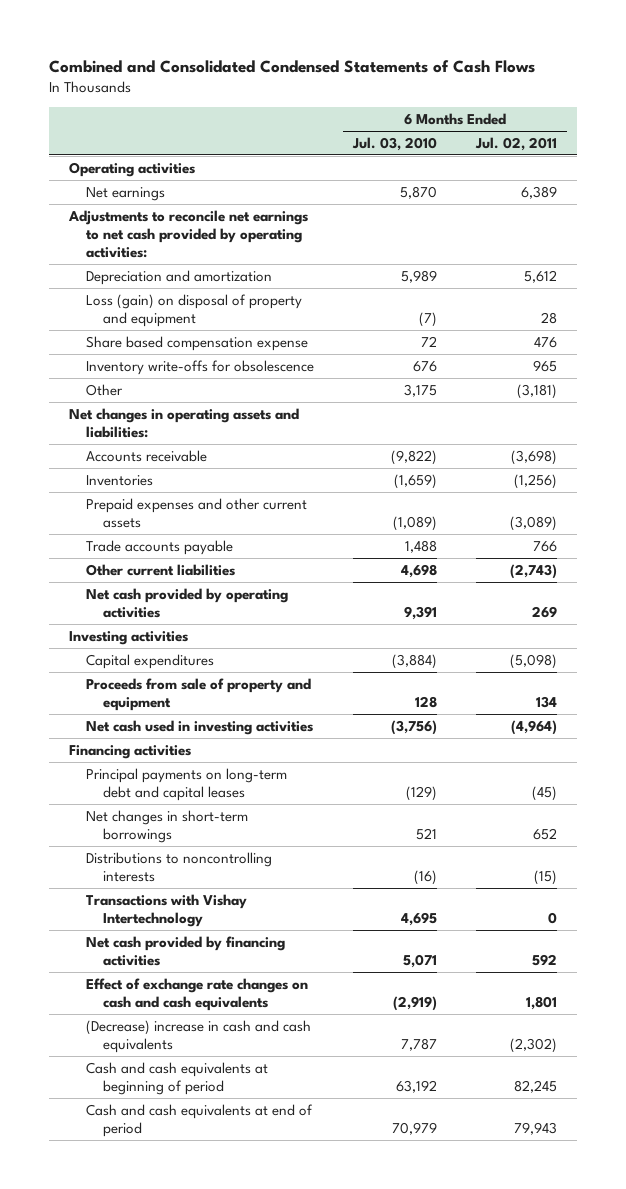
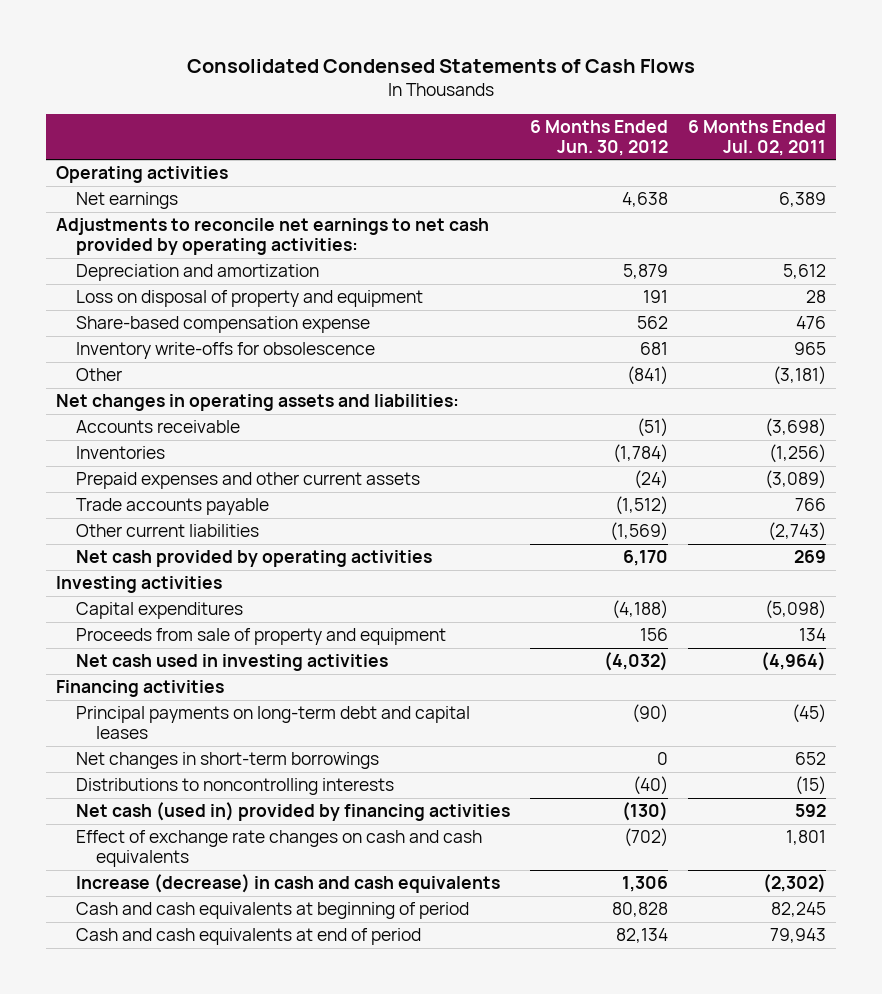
[49,60,536,74] Combined and Consolidated Condensed Statements of Cash Flows -> [186,59,695,74] Consolidated Condensed Statements of Cash Flows
[351,136,437,151] Jul. 03, 2010 -> none
none -> [529,119,668,156] 6 Months Ended Jun. 30, 2012
[85,293,302,327] Loss (gain) on disposal of property and equipment -> [75,290,423,308] Loss on disposal of property and equipment
[85,335,308,351] Share based compensation expense -> [75,316,370,334] Share-based compensation expense
[85,893,247,927] Transactions with Vishay Intertechnology -> none
[85,935,285,966] Net cash provided by financing activities -> [75,802,510,822] Net cash (used in) provided by financing activities
[85,1019,311,1053] (Decrease) increase in cash and cash equivalents -> [75,874,500,894] Increase (decrease) in cash and cash equivalents

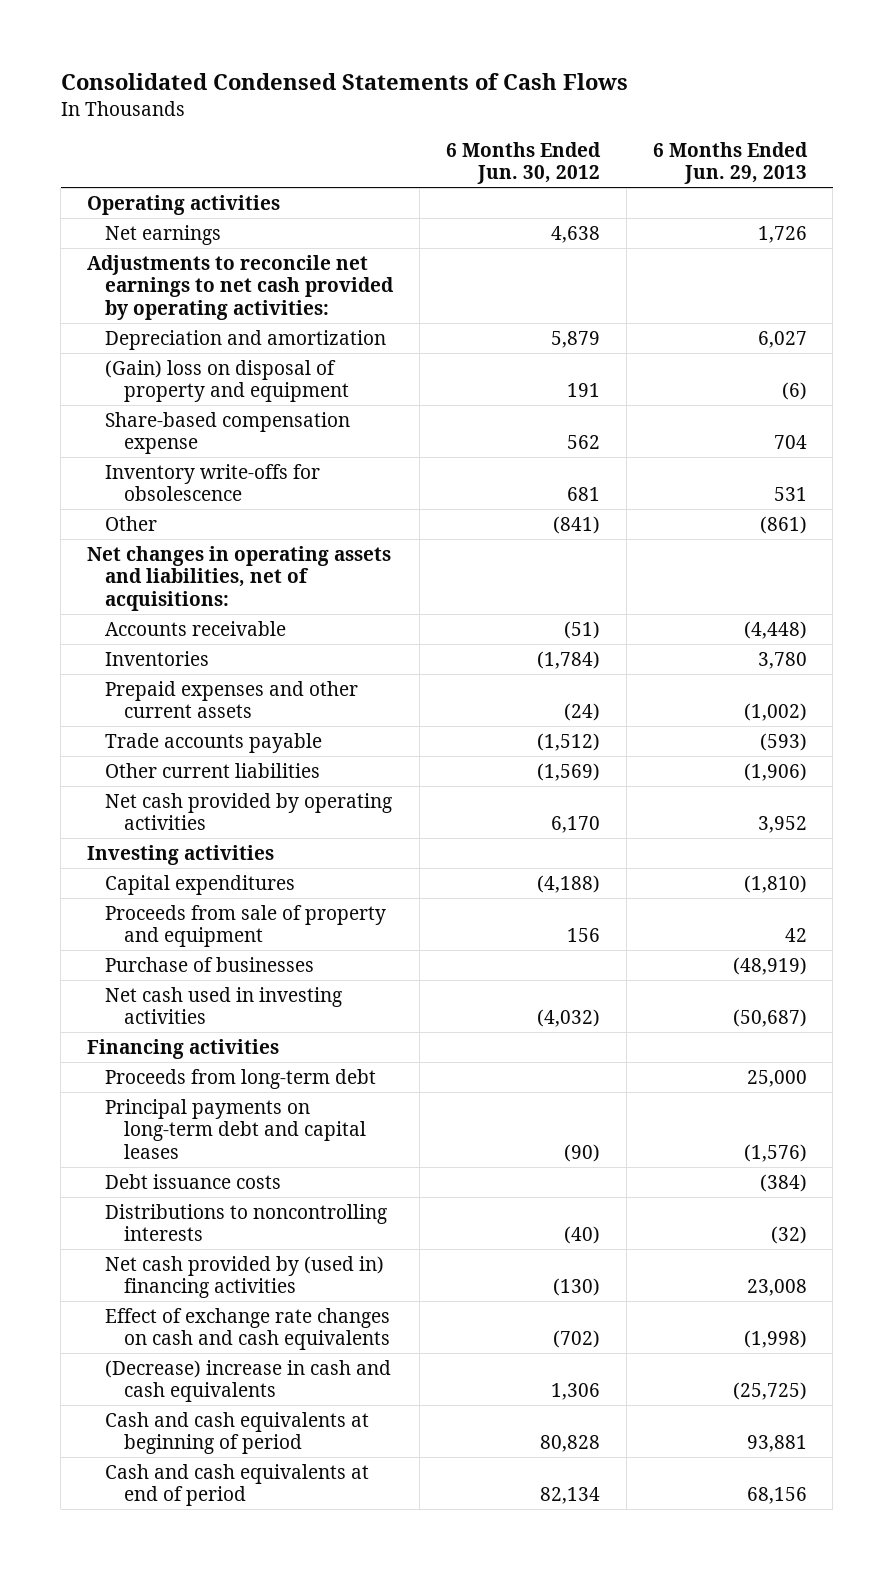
[687,119,826,156] 6 Months Ended Jul. 02, 2011 -> none
none -> [652,141,808,185] 6 Months Ended Jun. 29, 2013
[75,290,423,308] Loss on disposal of property and equipment -> [105,359,349,403] (Gain) loss on disposal of property and equipment
[56,394,460,412] Net changes in operating assets and liabilities: -> [87,545,392,611] Net changes in operating assets and liabilities, net of acquisitions:
none -> [105,956,315,972] Purchase of businesses
none -> [105,1068,377,1089] Proceeds from long-term debt
[75,752,379,770] Net changes in short-term borrowings -> none
none -> [105,1173,282,1189] Debt issuance costs
[75,802,510,822] Net cash (used in) provided by financing activities -> [105,1255,385,1299] Net cash provided by (used in) financing activities
[75,874,500,894] Increase (decrease) in cash and cash equivalents -> [105,1359,392,1403] (Decrease) increase in cash and cash equivalents

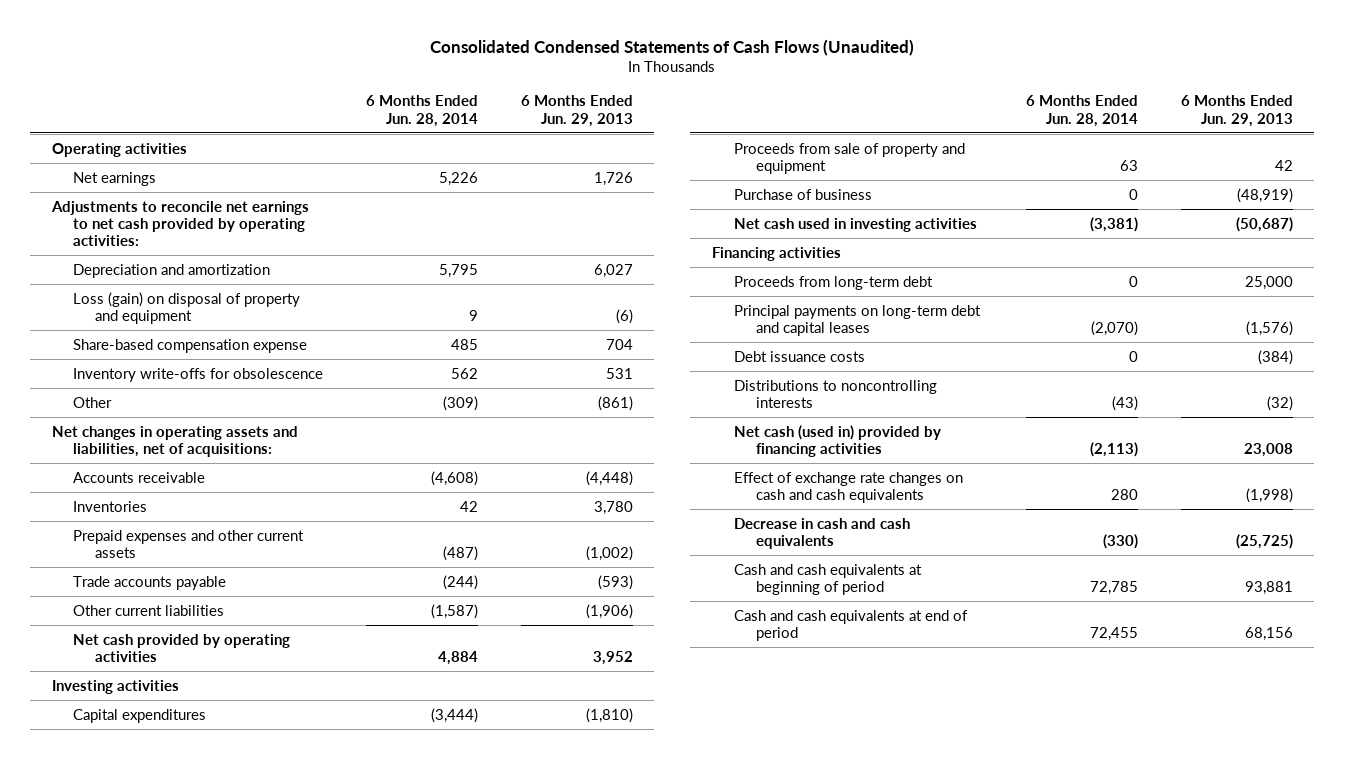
[60,73,628,91] Consolidated Condensed Statements of Cash Flows -> [430,38,915,56] Consolidated Condensed Statements of Cash Flows (Unaudited)
[446,141,602,185] 6 Months Ended Jun. 30, 2012 -> none
none -> [366,95,479,127] 6 Months Ended Jun. 28, 2014
[105,359,349,403] (Gain) loss on disposal of property and equipment -> [73,291,301,324] Loss (gain) on disposal of property and equipment
[105,956,315,972] Purchase of businesses -> [733,188,872,200] Purchase of business
[105,1255,385,1299] Net cash provided by (used in) financing activities -> [733,424,941,457] Net cash (used in) provided by financing activities
[105,1359,392,1403] (Decrease) increase in cash and cash equivalents -> [733,517,910,549] Decrease in cash and cash equivalents

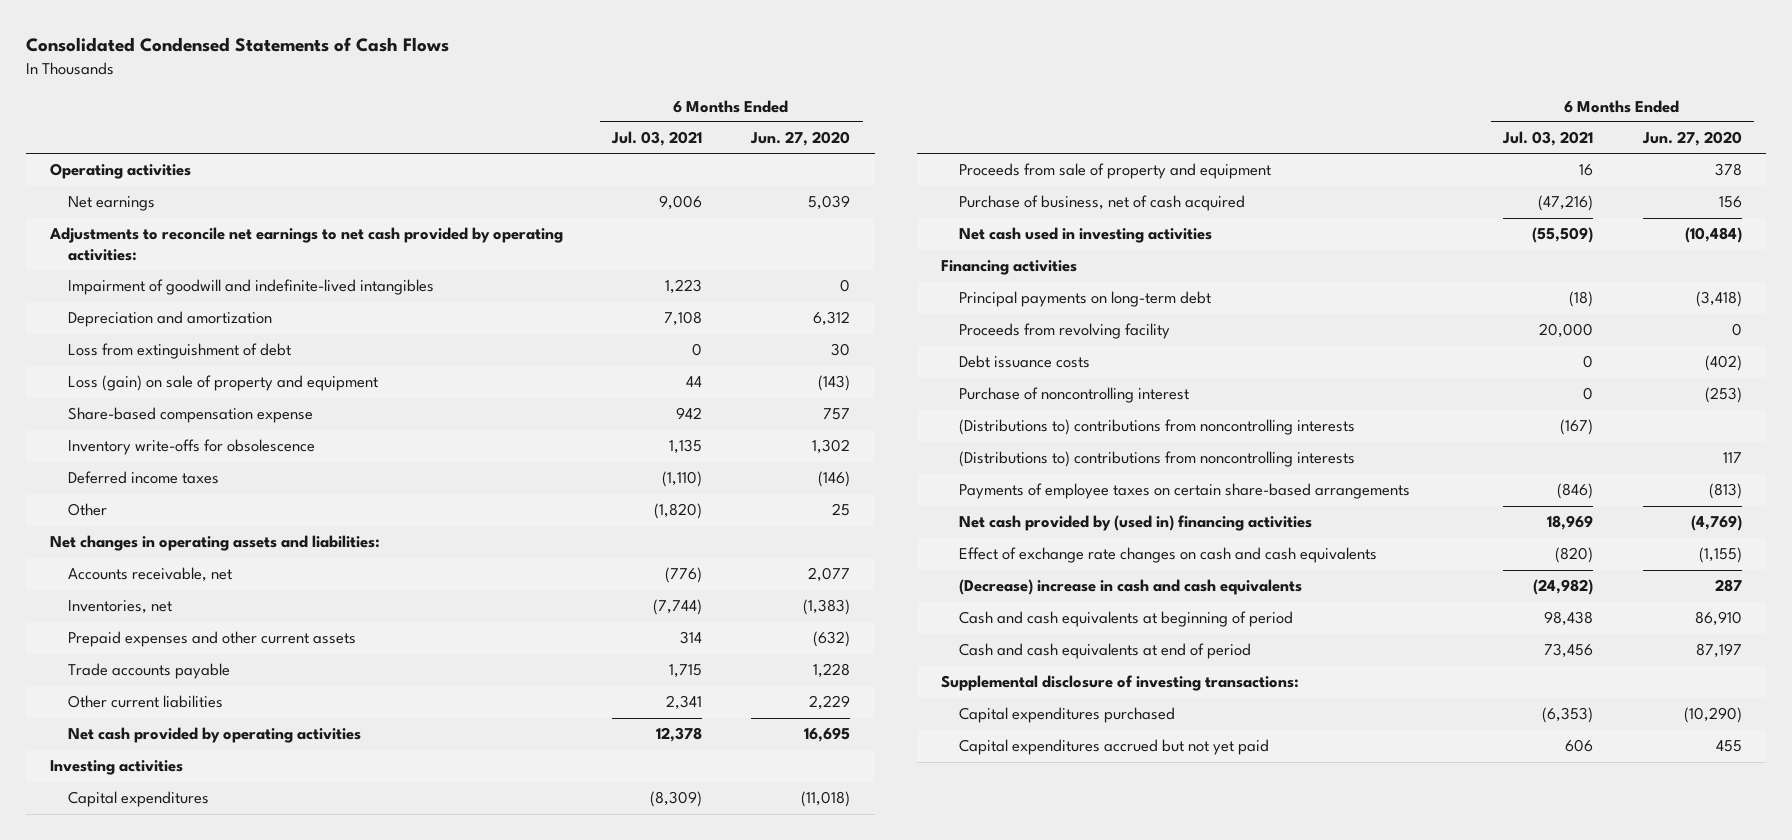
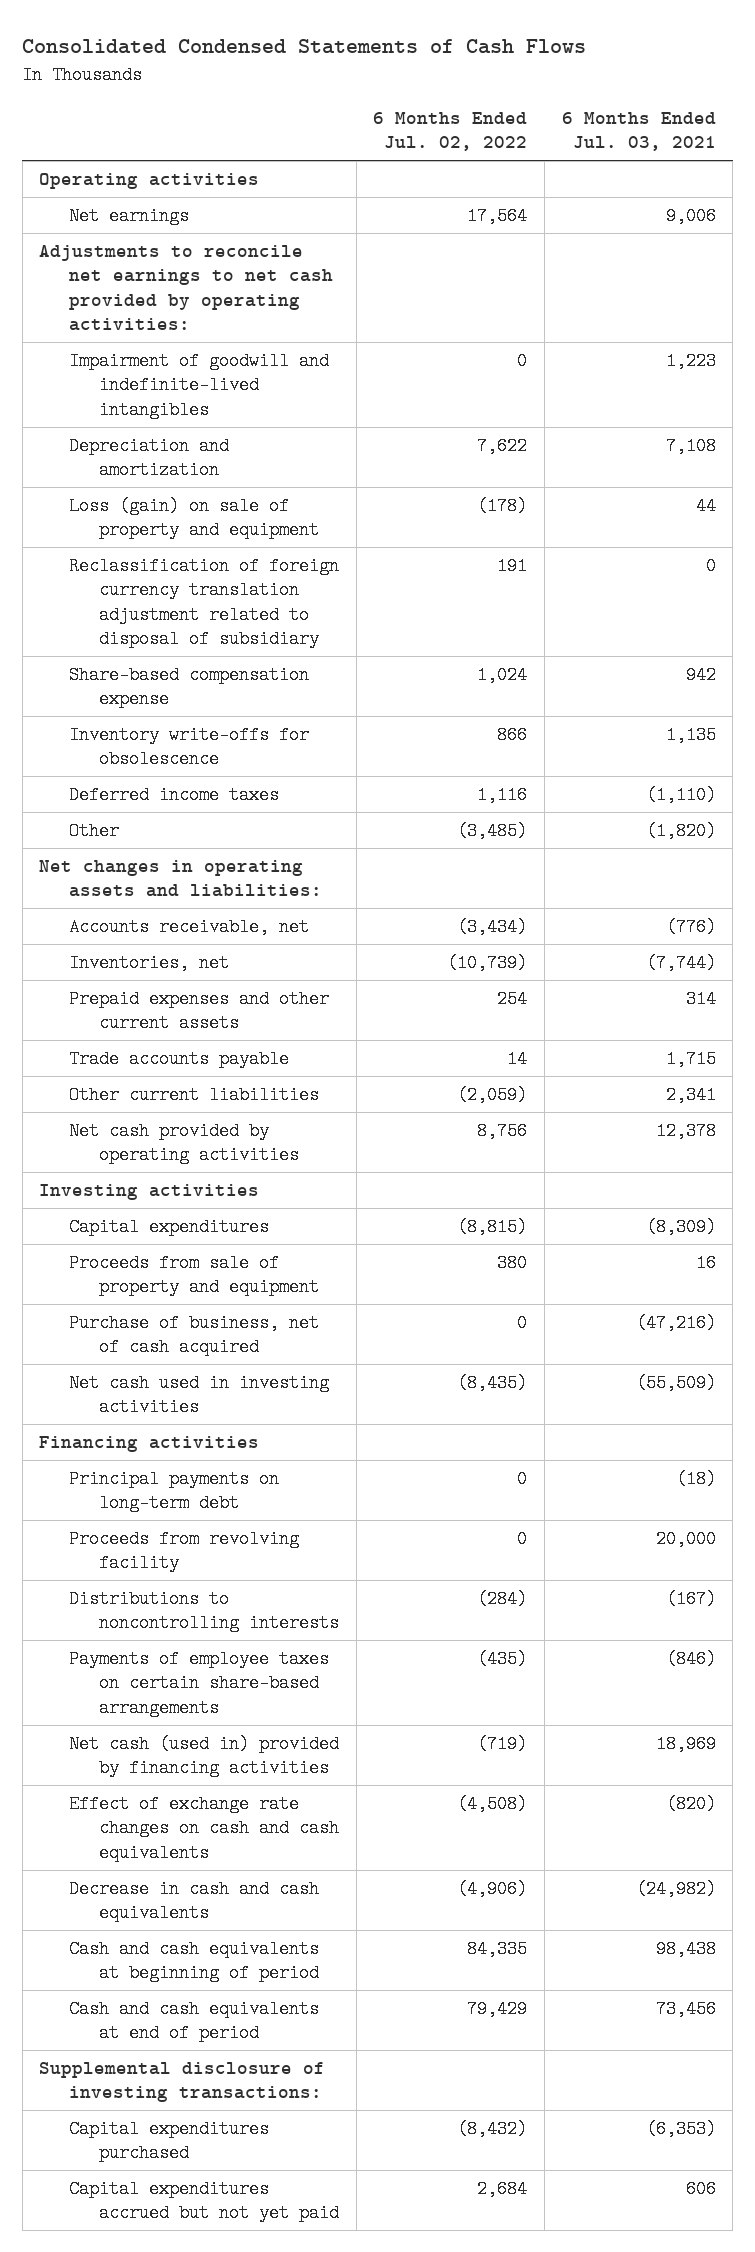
[750,131,851,147] Jun. 27, 2020 -> none
none -> [373,111,528,152] 6 Months Ended Jul. 02, 2022
[68,343,292,360] Loss from extinguishment of debt -> none
none -> [68,557,339,649] Reclassification of foreign currency translation adjustment related to disposal of subsidiary
[959,355,1091,369] Debt issuance costs -> none
[959,387,1190,404] Purchase of noncontrolling interest -> none
[959,451,1356,468] (Distributions to) contributions from noncontrolling interests -> none
[959,419,1356,436] (Distributions to) contributions from noncontrolling interests -> [68,1590,339,1633] Distributions to noncontrolling interests
[959,515,1313,532] Net cash provided by (used in) financing activities -> [68,1735,339,1778] Net cash (used in) provided by financing activities
[959,579,1303,596] (Decrease) increase in cash and cash equivalents -> [68,1880,319,1923] Decrease in cash and cash equivalents

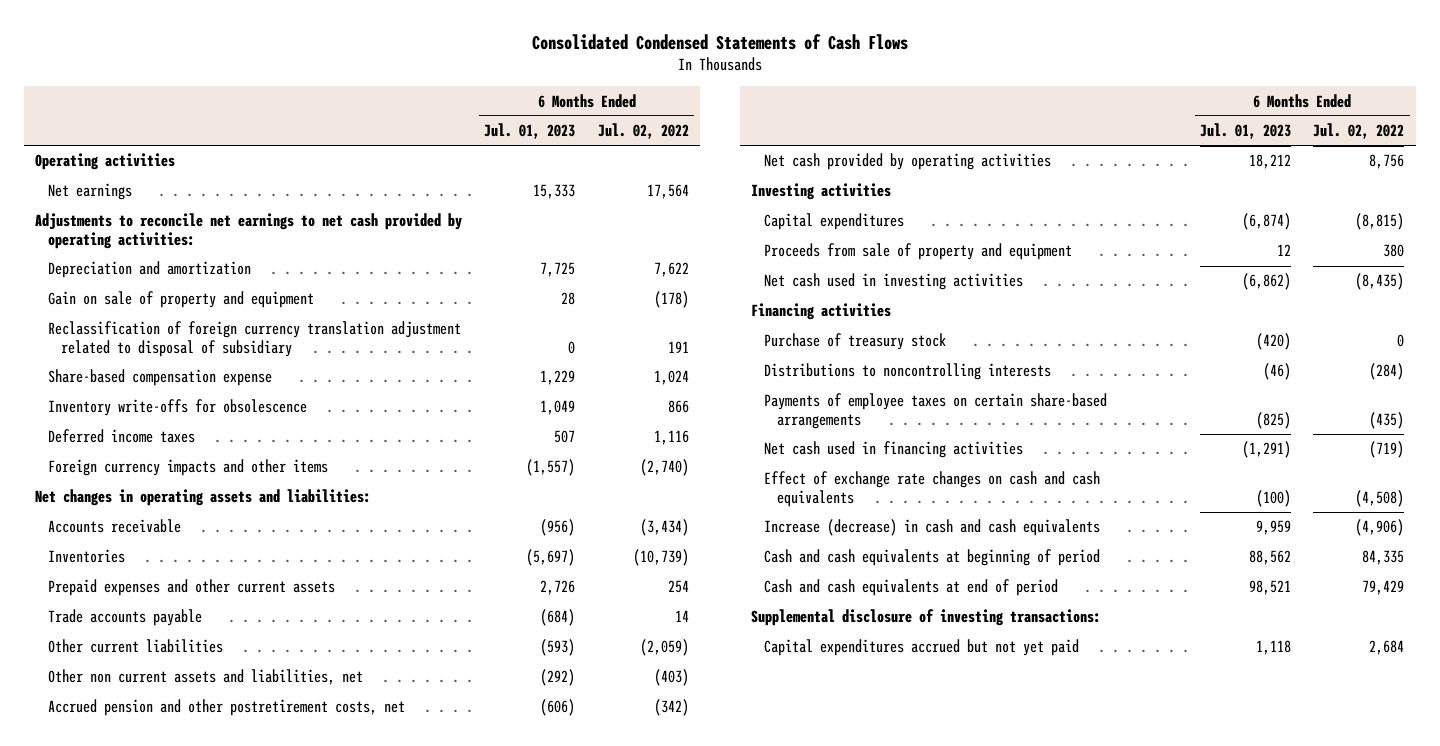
[561,111,716,152] 6 Months Ended Jul. 03, 2021 -> none
none -> [484,123,576,140] Jul. 01, 2023
[68,352,329,419] Impairment of goodwill and indefinite-lived intangibles -> none
[68,497,319,540] Loss (gain) on sale of property and equipment -> [47,291,314,309] Gain on sale of property and equipment
[68,822,119,841] Other -> none
none -> [47,459,328,477] Foreign currency impacts and other items
[68,918,309,937] Accounts receivable, net -> [47,519,181,534] Accounts receivable
[68,954,229,973] Inventories, net -> [47,549,125,564] Inventories
none -> [47,669,363,686] Other non current assets and liabilities, net
none -> [47,699,405,717] Accrued pension and other postretirement costs, net
[68,1314,319,1357] Purchase of business, net of cash acquired -> none
[68,1470,279,1513] Principal payments on long-term debt -> none
[68,1530,299,1573] Proceeds from revolving facility -> none
none -> [763,333,946,351] Purchase of treasury stock
[68,1735,339,1778] Net cash (used in) provided by financing activities -> [763,441,1023,459] Net cash used in financing activities
[68,1880,319,1923] Decrease in cash and cash equivalents -> [763,519,1100,537] Increase (decrease) in cash and cash equivalents
[68,2120,269,2163] Capital expenditures purchased -> none

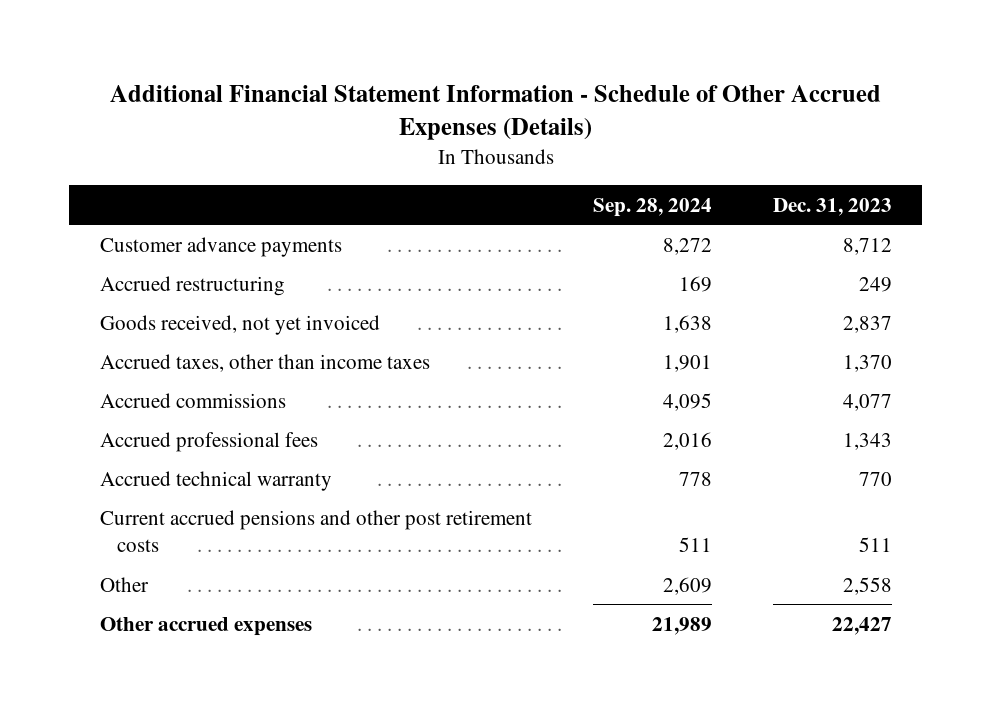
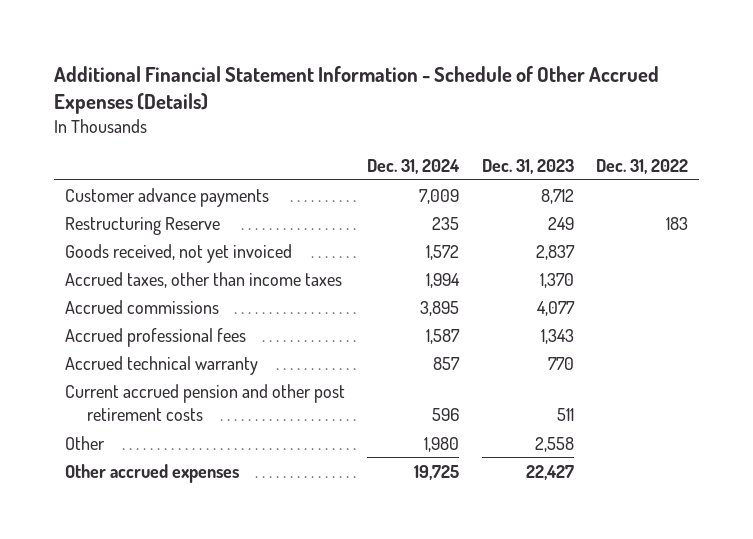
[592,197,712,217] Sep. 28, 2024 -> none
none -> [367,159,461,175] Dec. 31, 2024
none -> [596,159,689,175] Dec. 31, 2022
[99,275,285,296] Accrued restructuring -> [65,216,221,235] Restructuring Reserve
[99,509,532,552] Current accrued pensions and other post retirement costs -> [65,383,346,421] Current accrued pension and other post retirement costs

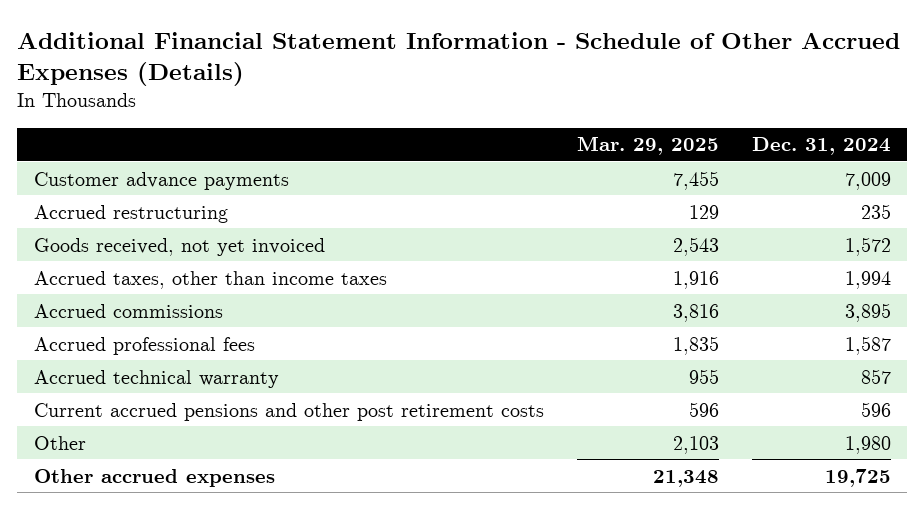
[481,159,574,175] Dec. 31, 2023 -> none
[596,159,689,175] Dec. 31, 2022 -> none
none -> [576,136,719,156] Mar. 29, 2025
[65,216,221,235] Restructuring Reserve -> [33,204,228,223] Accrued restructuring
[65,383,346,421] Current accrued pension and other post retirement costs -> [33,402,544,421] Current accrued pensions and other post retirement costs

